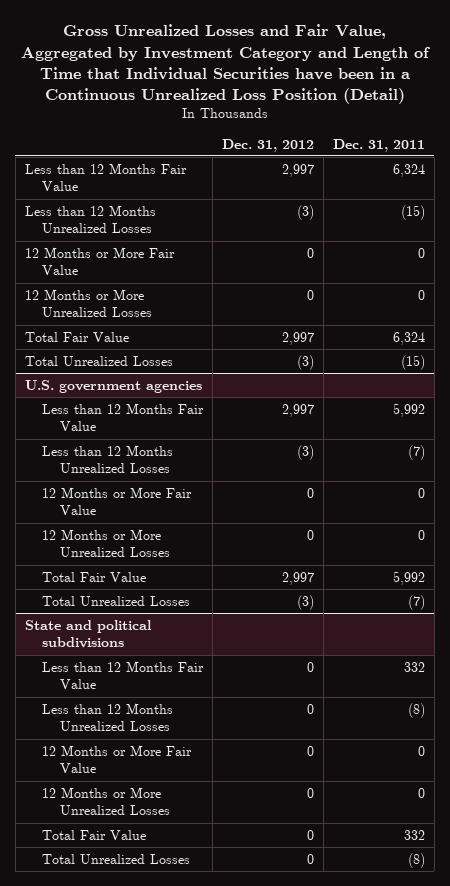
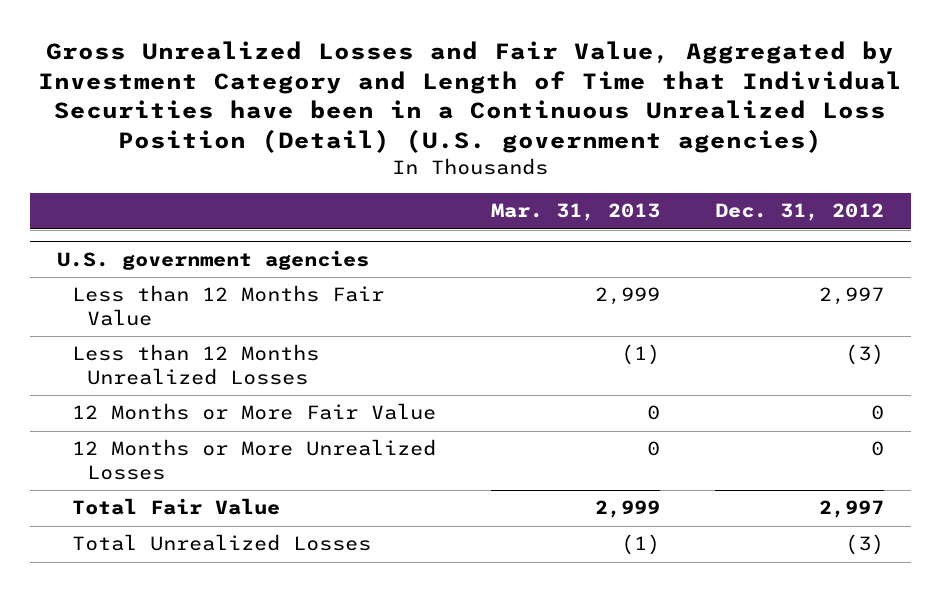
[20,24,430,104] Gross Unrealized Losses and Fair Value, Aggregated by Investment Category and Length of Time that Individual Securities have been in a Continuous Unrealized Loss Position (Detail) -> [38,41,903,154] Gross Unrealized Losses and Fair Value, Aggregated by Investment Category and Length of Time that Individual Securities have been in a Continuous Unrealized Loss Position (Detail) (U.S. government agencies)
[332,138,425,152] Dec. 31, 2011 -> none
none -> [490,203,660,222] Mar. 31, 2013
[24,162,187,192] Less than 12 Months Fair Value -> none
[24,204,156,234] Less than 12 Months Unrealized Losses -> none
[24,246,175,276] 12 Months or More Fair Value -> none
[24,288,153,318] 12 Months or More Unrealized Losses -> none
[24,331,129,342] Total Fair Value -> none
[24,355,173,366] Total Unrealized Losses -> none
[24,619,152,649] State and political subdivisions -> none
[42,660,205,690] Less than 12 Months Fair Value -> none
[42,702,174,732] Less than 12 Months Unrealized Losses -> none
[42,744,193,774] 12 Months or More Fair Value -> none
[42,786,170,816] 12 Months or More Unrealized Losses -> none
[42,829,147,840] Total Fair Value -> none
[42,853,191,864] Total Unrealized Losses -> none

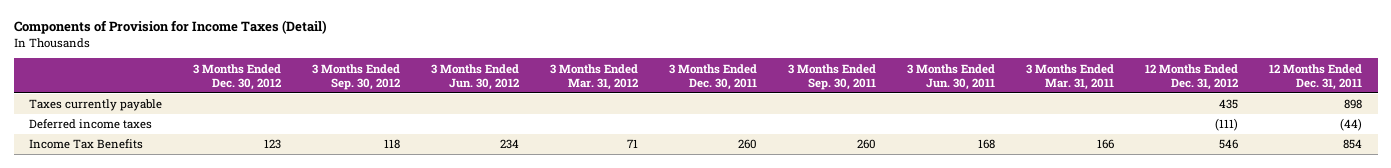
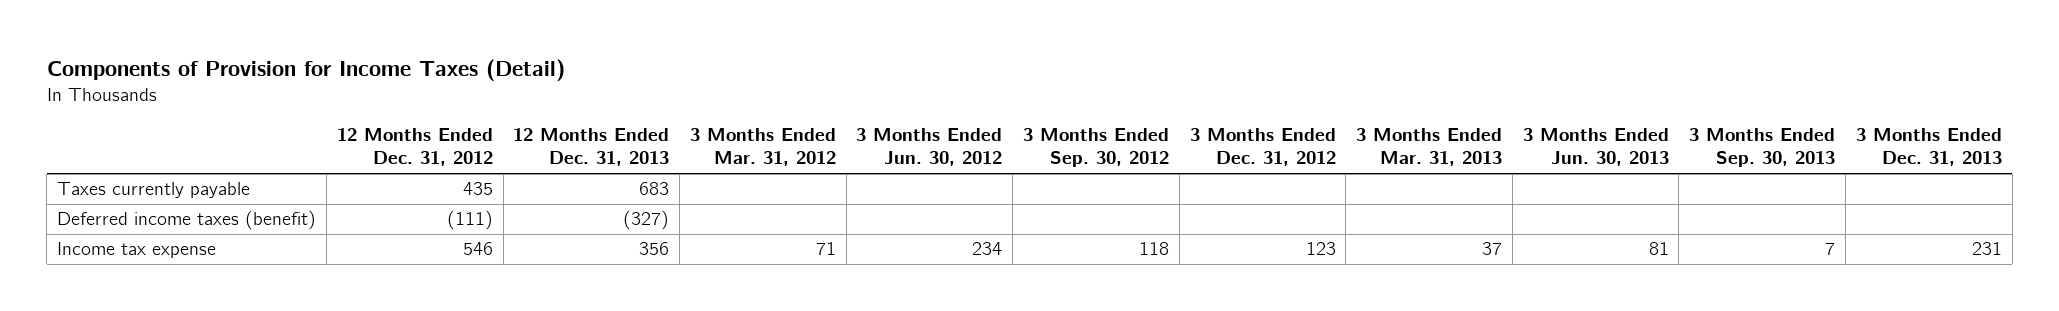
[193,63,282,90] 3 Months Ended Dec. 30, 2012 -> none
[669,63,758,90] 3 Months Ended Dec. 30, 2011 -> none
[788,63,877,90] 3 Months Ended Sep. 30, 2011 -> none
[907,63,996,90] 3 Months Ended Jun. 30, 2011 -> none
[1026,63,1115,90] 3 Months Ended Mar. 31, 2011 -> none
[1269,63,1363,90] 12 Months Ended Dec. 31, 2011 -> none
none -> [513,127,670,167] 12 Months Ended Dec. 31, 2013
none -> [1189,127,1336,167] 3 Months Ended Dec. 31, 2012
none -> [1356,127,1503,167] 3 Months Ended Mar. 31, 2013
none -> [1522,127,1669,167] 3 Months Ended Jun. 30, 2013
none -> [1689,127,1836,168] 3 Months Ended Sep. 30, 2013
none -> [1855,127,2002,167] 3 Months Ended Dec. 31, 2013
[29,119,153,130] Deferred income taxes -> [57,210,317,231] Deferred income taxes (benefit)
[29,139,144,150] Income Tax Benefits -> [57,242,217,259] Income tax expense

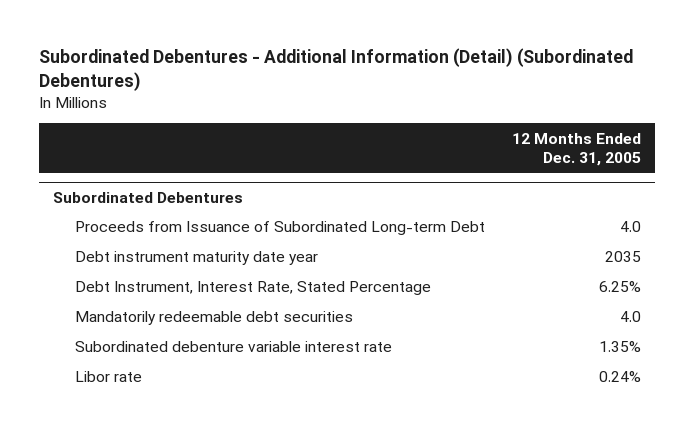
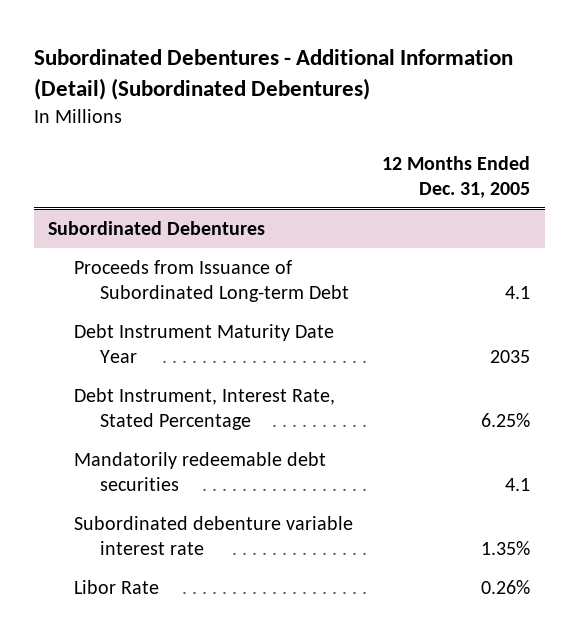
[619,221,641,233] 4.0 -> [504,286,530,300] 4.1
[74,251,318,266] Debt instrument maturity date year -> [73,324,334,364] Debt Instrument Maturity Date Year
[619,311,641,323] 4.0 -> [504,478,530,492] 4.1
[74,371,142,383] Libor rate -> [73,580,159,595] Libor Rate
[598,371,641,383] 0.24% -> [480,580,530,595] 0.26%

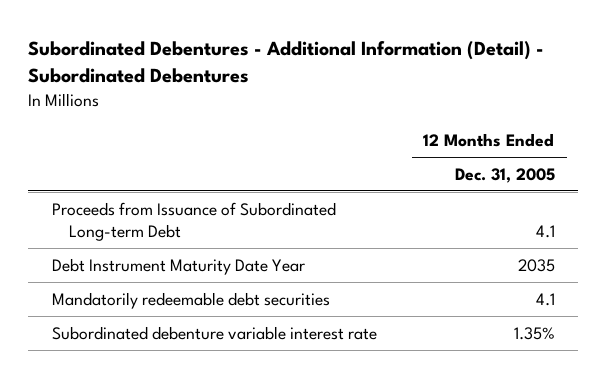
[33,48,513,101] Subordinated Debentures - Additional Information (Detail) (Subordinated Debentures) -> [28,41,545,84] Subordinated Debentures - Additional Information (Detail) - Subordinated Debentures
[48,221,266,236] Subordinated Debentures -> none
[73,388,335,431] Debt Instrument, Interest Rate, Stated Percentage -> none
[73,580,159,595] Libor Rate -> none

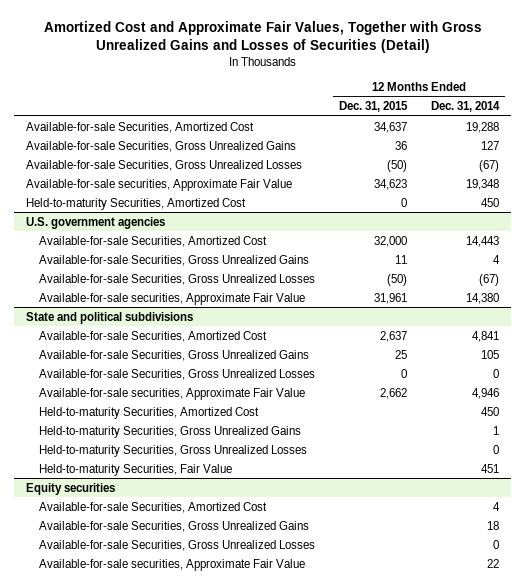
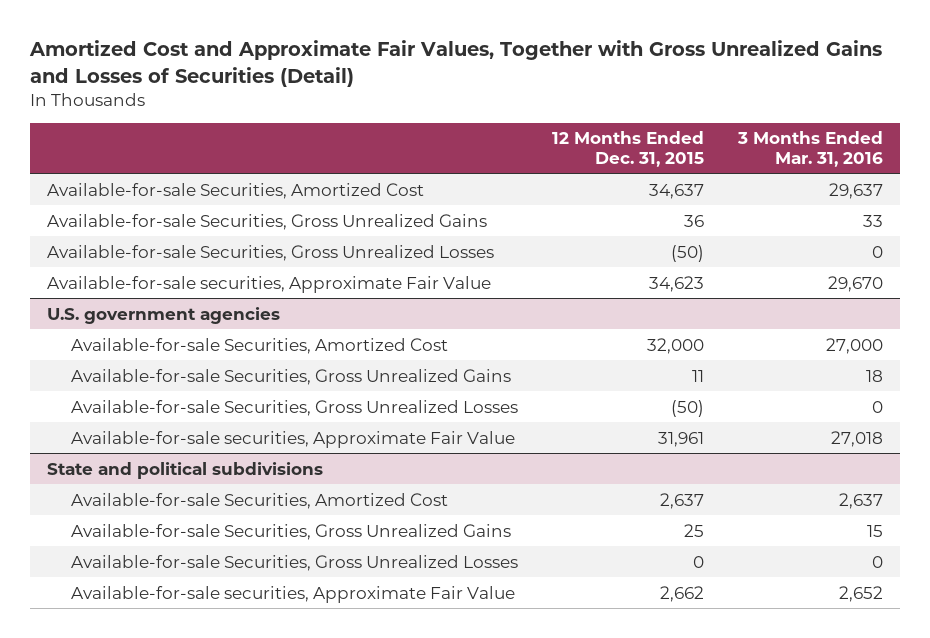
[431,101,501,113] Dec. 31, 2014 -> none
none -> [736,131,883,167] 3 Months Ended Mar. 31, 2016
[25,197,246,210] Held-to-maturity Securities, Amortized Cost -> none
[39,406,260,419] Held-to-maturity Securities, Amortized Cost -> none
[39,425,302,438] Held-to-maturity Securities, Gross Unrealized Gains -> none
[39,444,308,457] Held-to-maturity Securities, Gross Unrealized Losses -> none
[39,463,233,476] Held-to-maturity Securities, Fair Value -> none
[25,482,115,495] Equity securities -> none
[39,501,268,513] Available-for-sale Securities, Amortized Cost -> none
[39,520,310,532] Available-for-sale Securities, Gross Unrealized Gains -> none
[39,539,316,551] Available-for-sale Securities, Gross Unrealized Losses -> none
[39,558,306,571] Available-for-sale securities, Approximate Fair Value -> none

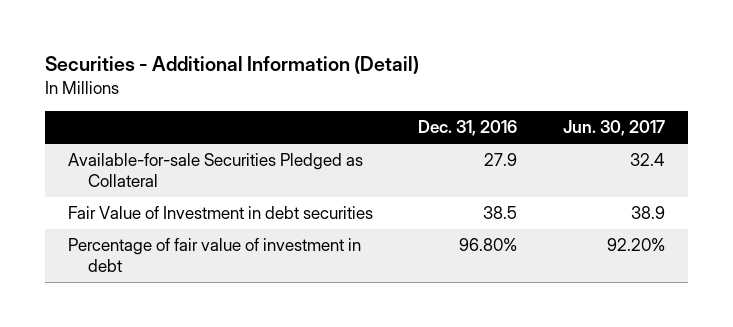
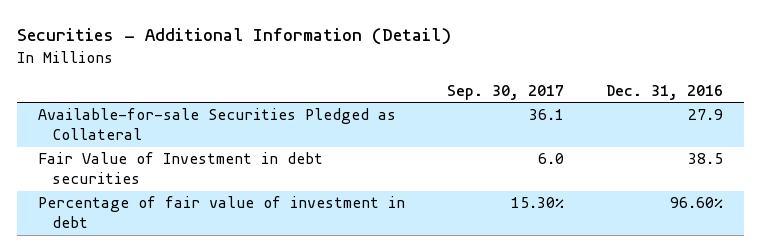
[562,120,665,137] Jun. 30, 2017 -> none
none -> [446,84,564,100] Sep. 30, 2017
[459,238,518,252] 96.80% -> [669,197,723,209] 96.60%

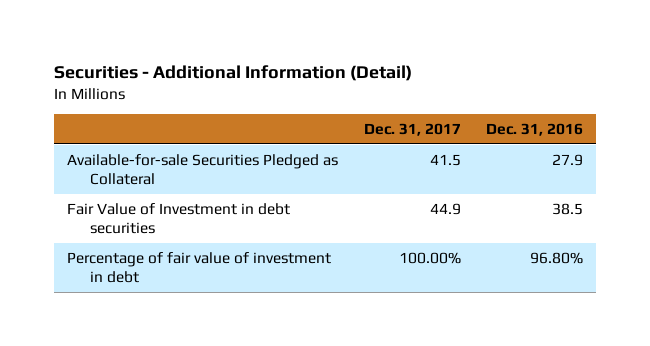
[446,84,564,100] Sep. 30, 2017 -> none
none -> [363,123,461,137] Dec. 31, 2017
[669,197,723,209] 96.60% -> [530,251,584,264] 96.80%

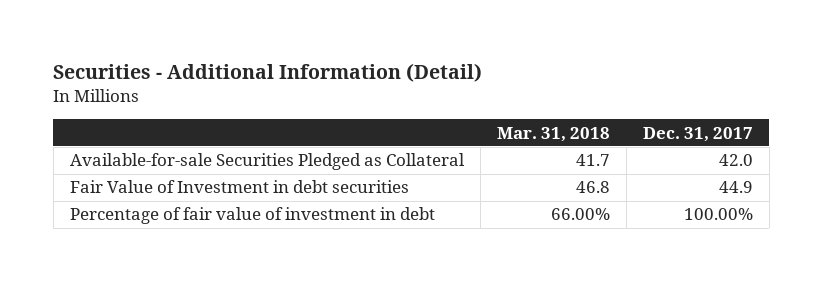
[486,123,584,137] Dec. 31, 2016 -> none
none -> [496,126,610,142] Mar. 31, 2018
[429,153,461,166] 41.5 -> [718,154,753,167] 42.0

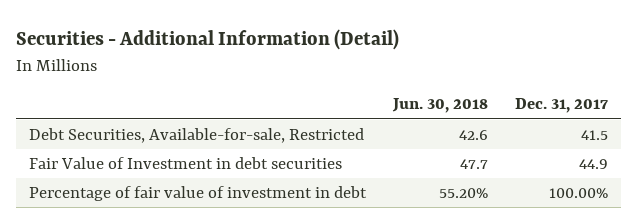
[496,126,610,142] Mar. 31, 2018 -> none
none -> [391,98,488,114] Jun. 30, 2018
[69,153,465,171] Available-for-sale Securities Pledged as Collateral -> none
none -> [29,128,365,144] Debt Securities, Available-for-sale, Restricted

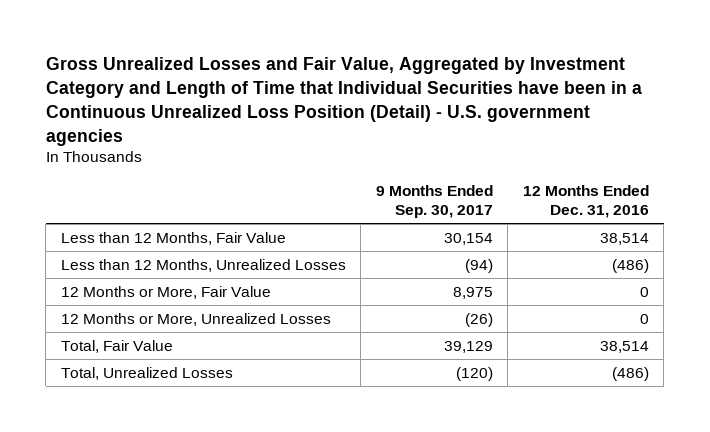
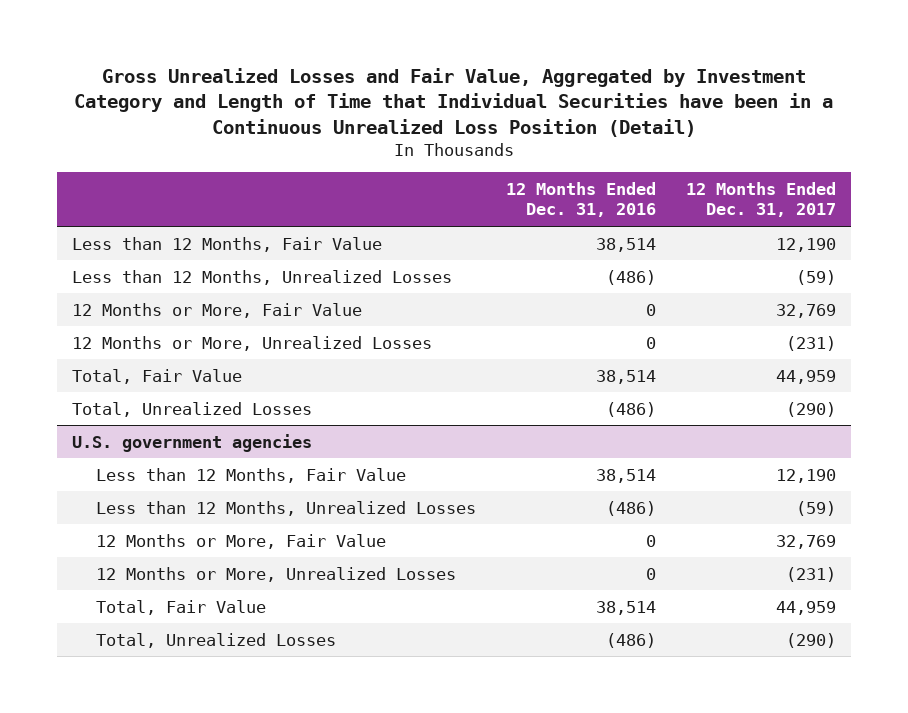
[45,56,642,146] Gross Unrealized Losses and Fair Value, Aggregated by Investment Category and Length of Time that Individual Securities have been in a Continuous Unrealized Loss Position (Detail) - U.S. government agencies -> [74,67,834,137] Gross Unrealized Losses and Fair Value, Aggregated by Investment Category and Length of Time that Individual Securities have been in a Continuous Unrealized Loss Position (Detail)
[375,185,493,219] 9 Months Ended Sep. 30, 2017 -> none
none -> [686,181,837,218] 12 Months Ended Dec. 31, 2017
none -> [72,433,313,452] U.S. government agencies
none -> [96,467,407,483] Less than 12 Months, Fair Value
none -> [96,500,477,516] Less than 12 Months, Unrealized Losses
none -> [96,533,387,549] 12 Months or More, Fair Value
none -> [96,566,457,582] 12 Months or More, Unrealized Losses
none -> [96,599,267,615] Total, Fair Value
none -> [96,632,337,648] Total, Unrealized Losses

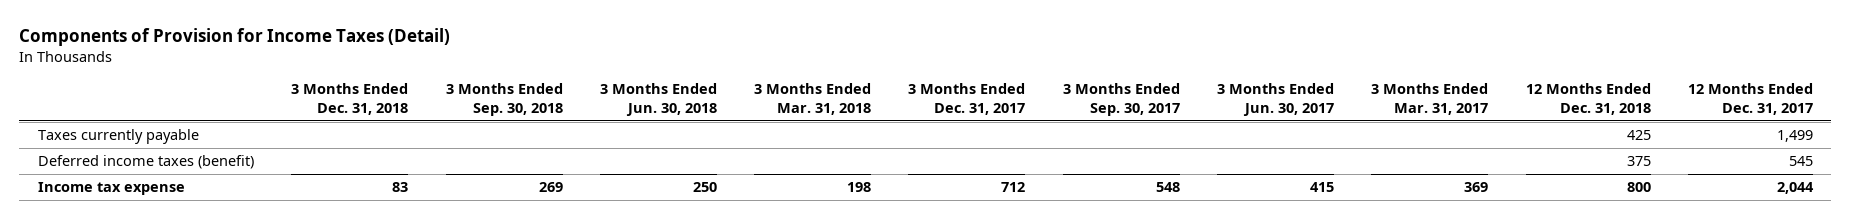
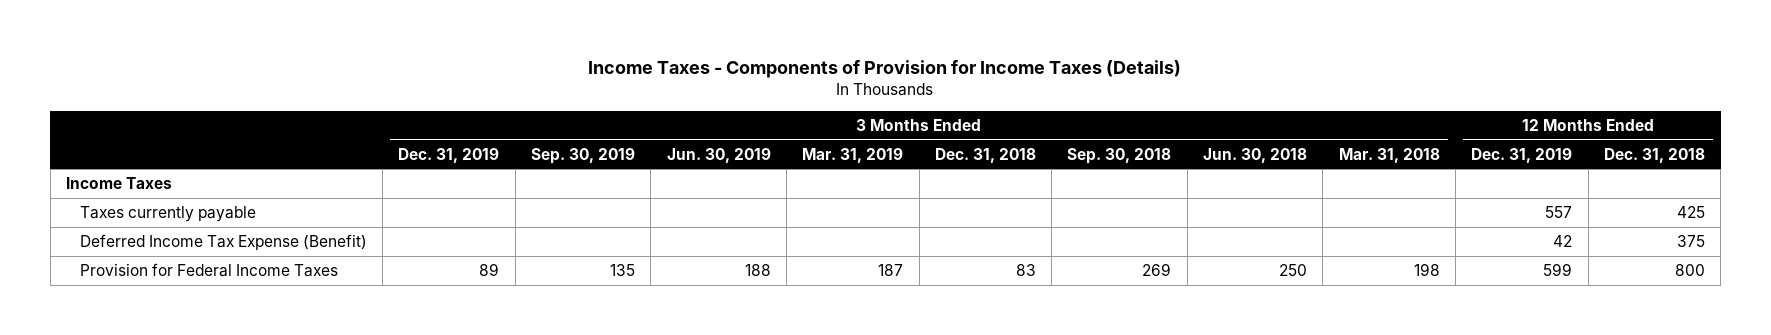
[19,28,451,47] Components of Provision for Income Taxes (Detail) -> [588,60,1182,79] Income Taxes - Components of Provision for Income Taxes (Details)
[908,83,1026,116] 3 Months Ended Dec. 31, 2017 -> none
[1062,83,1180,117] 3 Months Ended Sep. 30, 2017 -> none
[1217,83,1335,117] 3 Months Ended Jun. 30, 2017 -> none
[1371,83,1489,116] 3 Months Ended Mar. 31, 2017 -> none
[1687,83,1813,116] 12 Months Ended Dec. 31, 2017 -> none
none -> [398,147,500,163] Dec. 31, 2019
none -> [530,147,635,164] Sep. 30, 2019
none -> [666,147,771,163] Jun. 30, 2019
none -> [802,147,904,163] Mar. 31, 2019
none -> [1471,147,1573,163] Dec. 31, 2019
none -> [65,177,172,190] Income Taxes
[38,155,255,170] Deferred income taxes (benefit) -> [79,234,367,251] Deferred Income Tax Expense (Benefit)
[38,182,186,196] Income tax expense -> [79,263,338,278] Provision for Federal Income Taxes

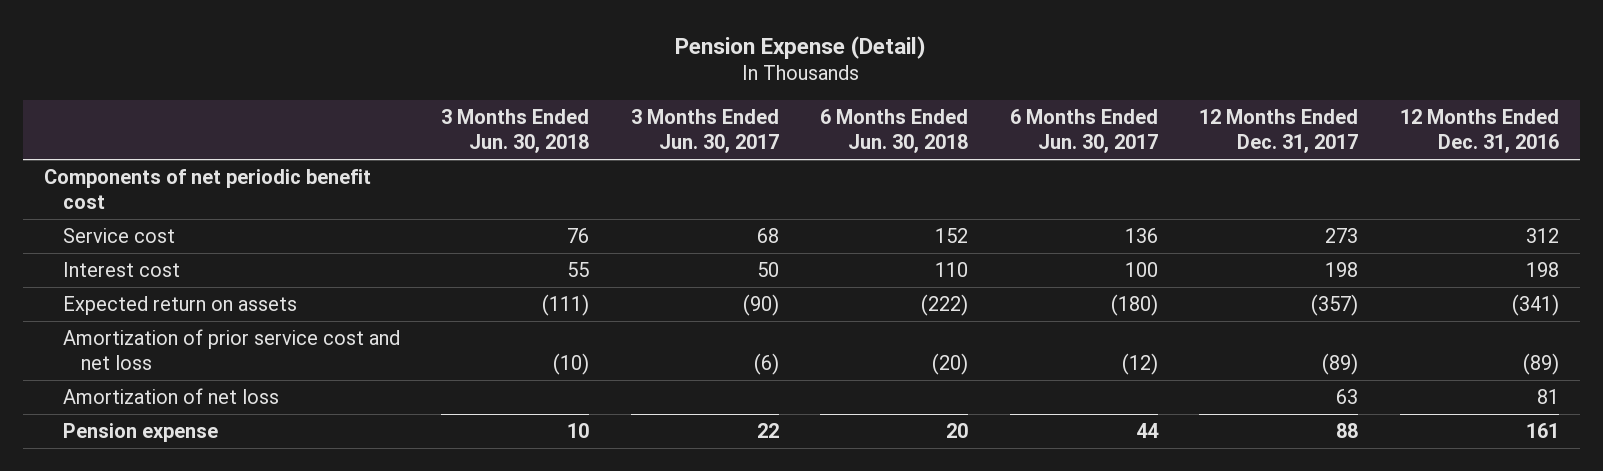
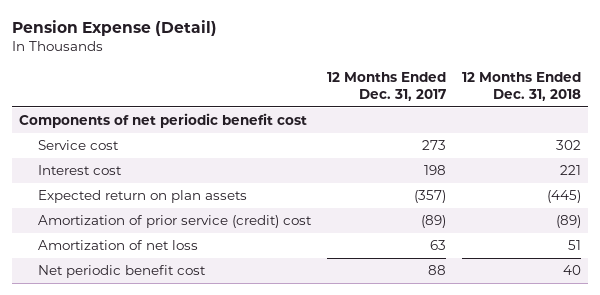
[441,109,590,154] 3 Months Ended Jun. 30, 2018 -> none
[630,109,779,154] 3 Months Ended Jun. 30, 2017 -> none
[820,109,969,154] 6 Months Ended Jun. 30, 2018 -> none
[1009,109,1158,154] 6 Months Ended Jun. 30, 2017 -> none
[1399,109,1559,154] 12 Months Ended Dec. 31, 2016 -> none
none -> [461,72,581,102] 12 Months Ended Dec. 31, 2018
[62,295,297,315] Expected return on assets -> [38,190,248,204] Expected return on plan assets
[62,328,400,371] Amortization of prior service cost and net loss -> [38,215,313,229] Amortization of prior service (credit) cost
[62,422,218,442] Pension expense -> [38,265,207,279] Net periodic benefit cost

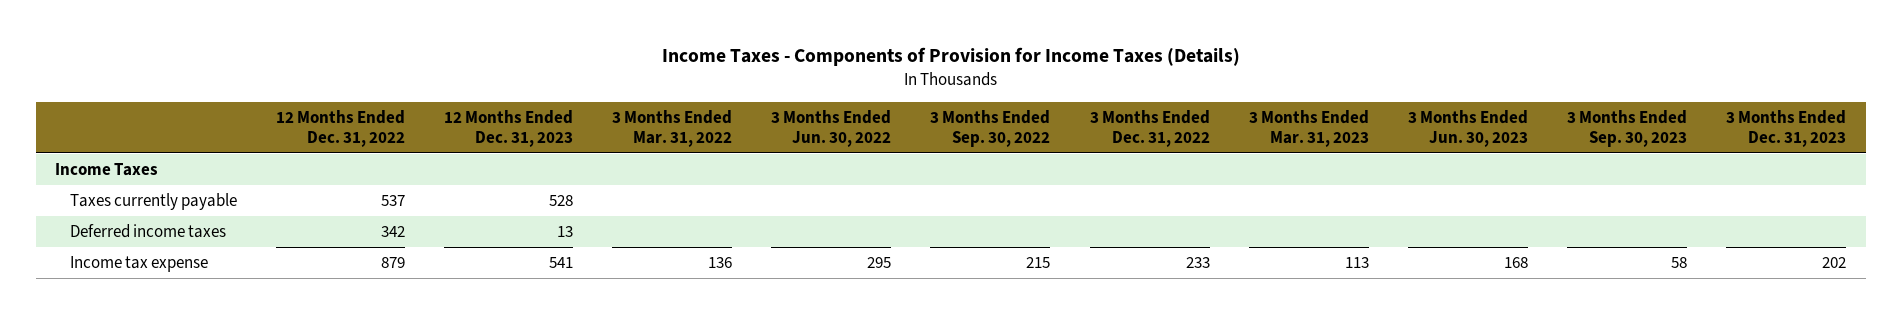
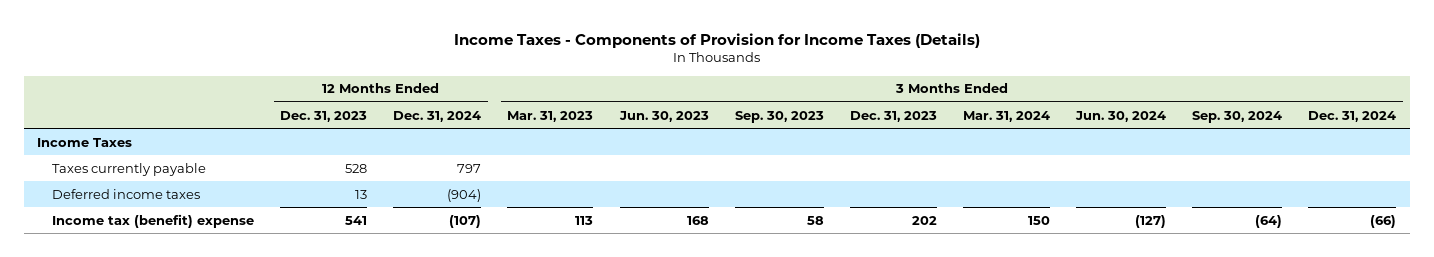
[275,109,405,148] 12 Months Ended Dec. 31, 2022 -> none
[612,109,733,148] 3 Months Ended Mar. 31, 2022 -> none
[771,109,892,148] 3 Months Ended Jun. 30, 2022 -> none
[930,109,1051,148] 3 Months Ended Sep. 30, 2022 -> none
[1089,109,1210,148] 3 Months Ended Dec. 31, 2022 -> none
none -> [393,110,482,122] Dec. 31, 2024
none -> [963,110,1051,122] Mar. 31, 2024
none -> [1075,110,1167,122] Jun. 30, 2024
none -> [1192,110,1283,123] Sep. 30, 2024
none -> [1308,110,1397,122] Dec. 31, 2024
[69,255,208,272] Income tax expense -> [51,213,254,228] Income tax (benefit) expense

